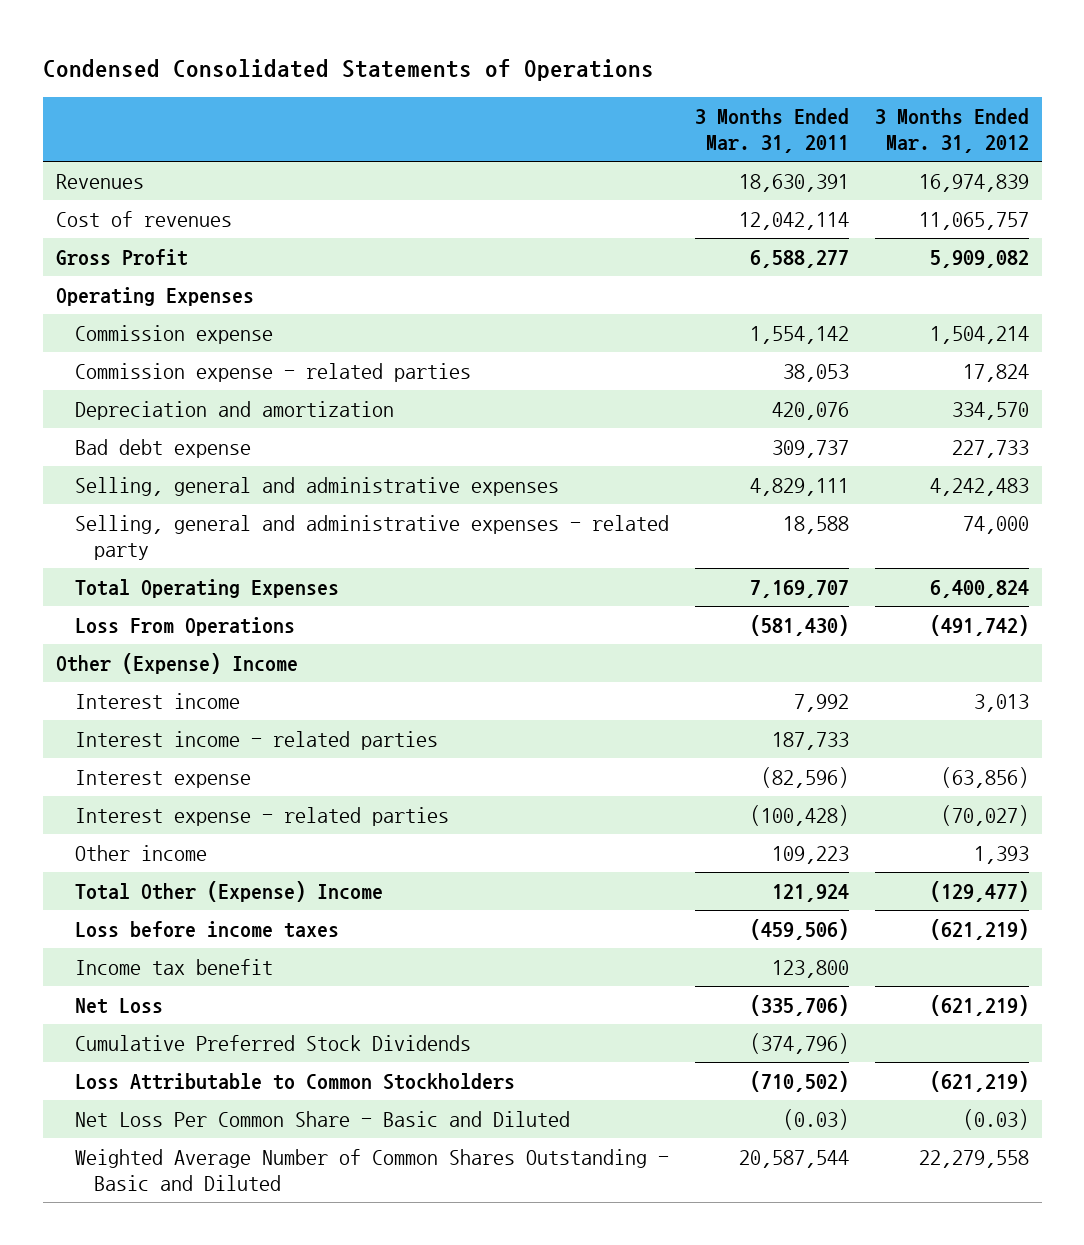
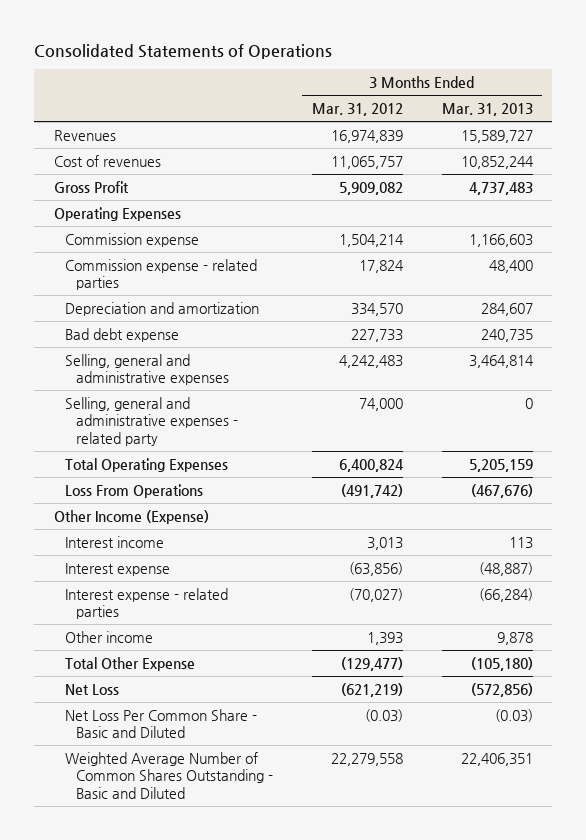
[42,58,654,81] Condensed Consolidated Statements of Operations -> [34,43,333,59] Consolidated Statements of Operations
[694,107,849,154] 3 Months Ended Mar. 31, 2011 -> none
none -> [441,103,533,117] Mar. 31, 2013
[55,652,298,674] Other (Expense) Income -> [53,509,209,524] Other Income (Expense)
[74,730,438,750] Interest income - related parties -> none
[74,920,339,938] Loss before income taxes -> none
[74,958,273,975] Income tax benefit -> none
[74,880,383,902] Total Other (Expense) Income -> [64,656,195,671] Total Other Expense
[74,1034,471,1051] Cumulative Preferred Stock Dividends -> none
[74,1072,515,1090] Loss Attributable to Common Stockholders -> none

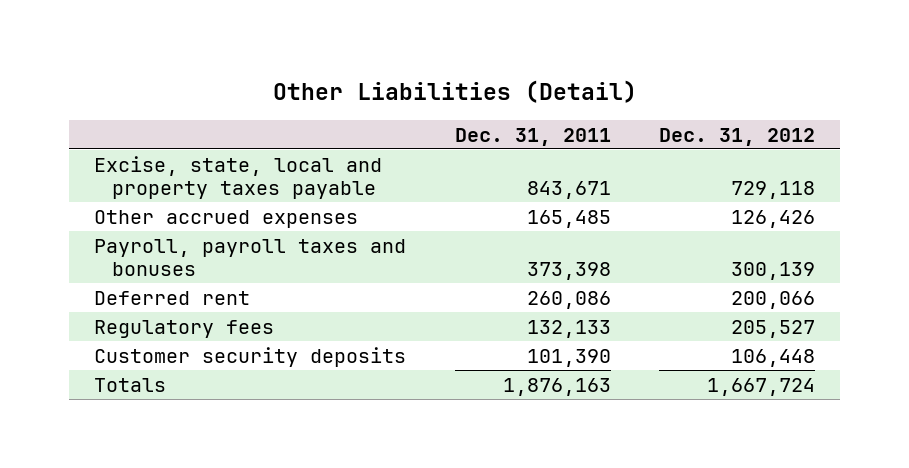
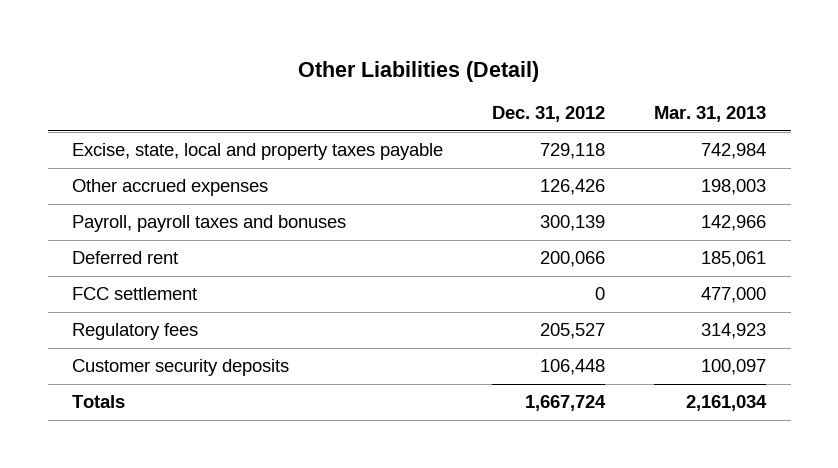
[454,127,611,146] Dec. 31, 2011 -> none
none -> [654,106,767,123] Mar. 31, 2013
none -> [72,287,198,301] FCC settlement

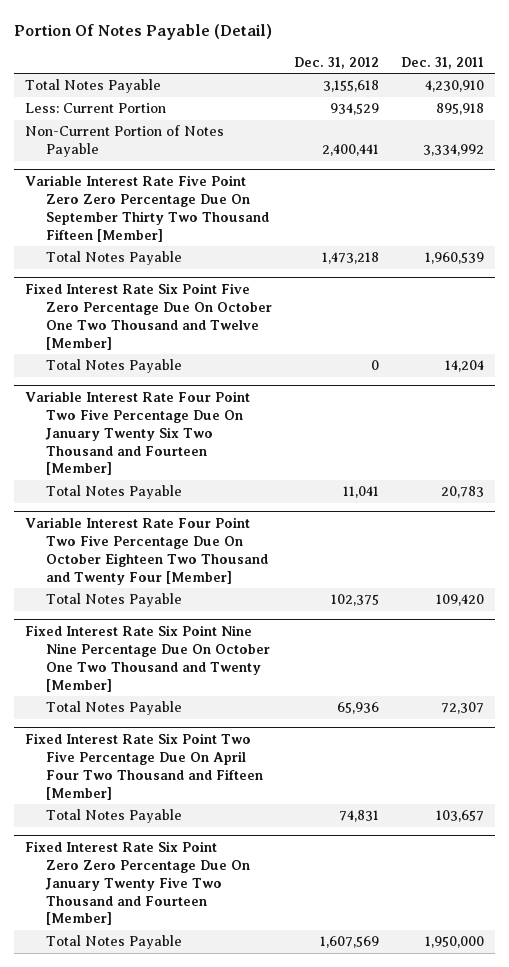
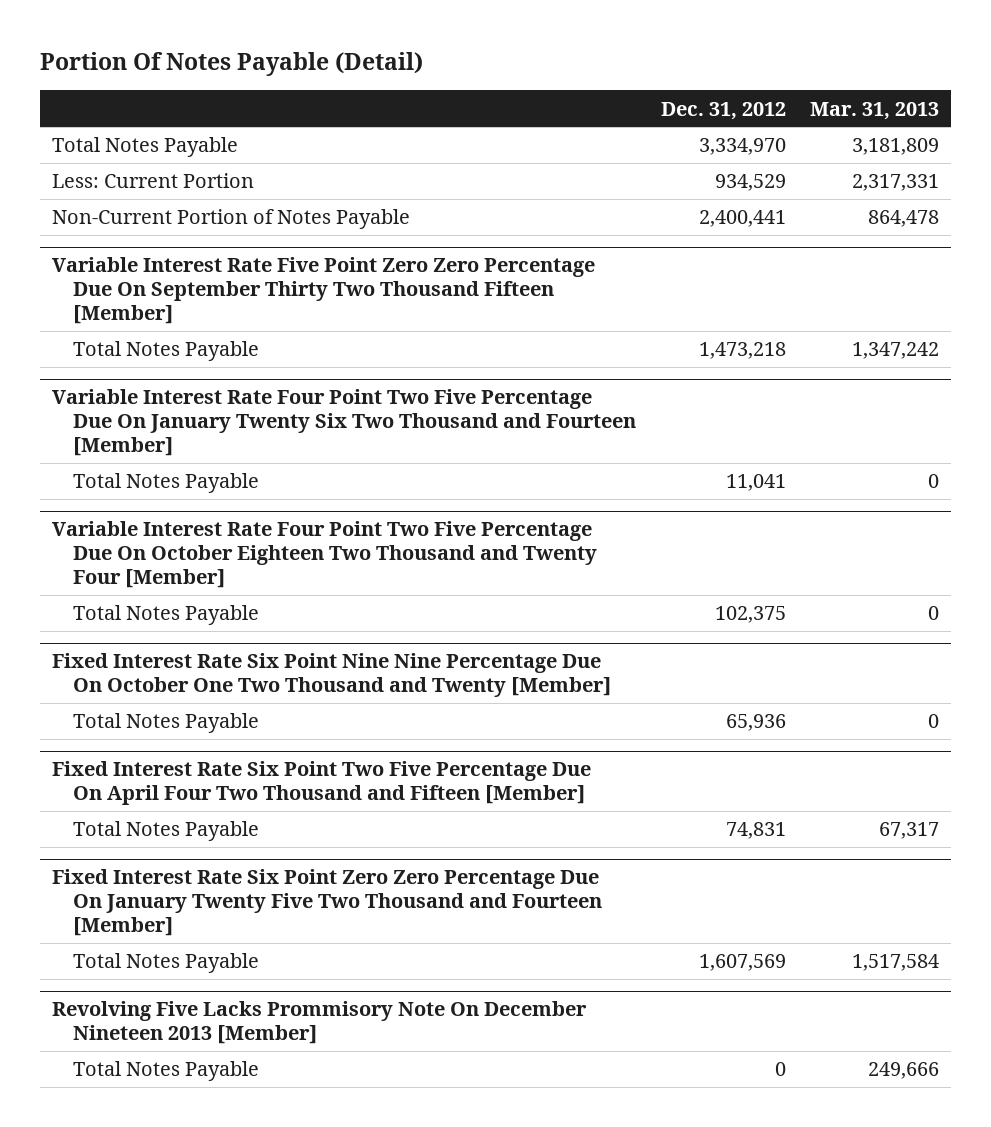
[400,56,484,69] Dec. 31, 2011 -> none
none -> [810,101,940,120] Mar. 31, 2013
[322,80,379,93] 3,155,618 -> [698,138,786,156] 3,334,970
[25,283,272,350] Fixed Interest Rate Six Point Five Zero Percentage Due On October One Two Thousand and Twelve [Member] -> none
[45,359,182,374] Total Notes Payable -> none
none -> [51,1001,587,1045] Revolving Five Lacks Prommisory Note On December Nineteen 2013 [Member]
none -> [73,1061,260,1082] Total Notes Payable

